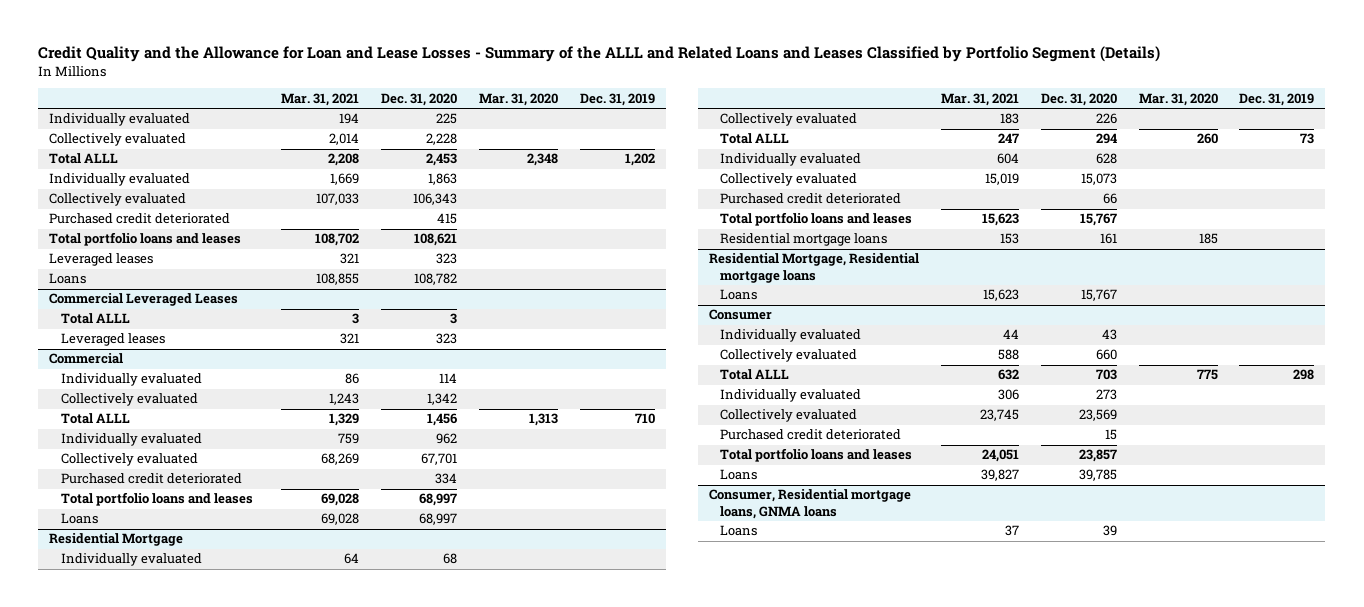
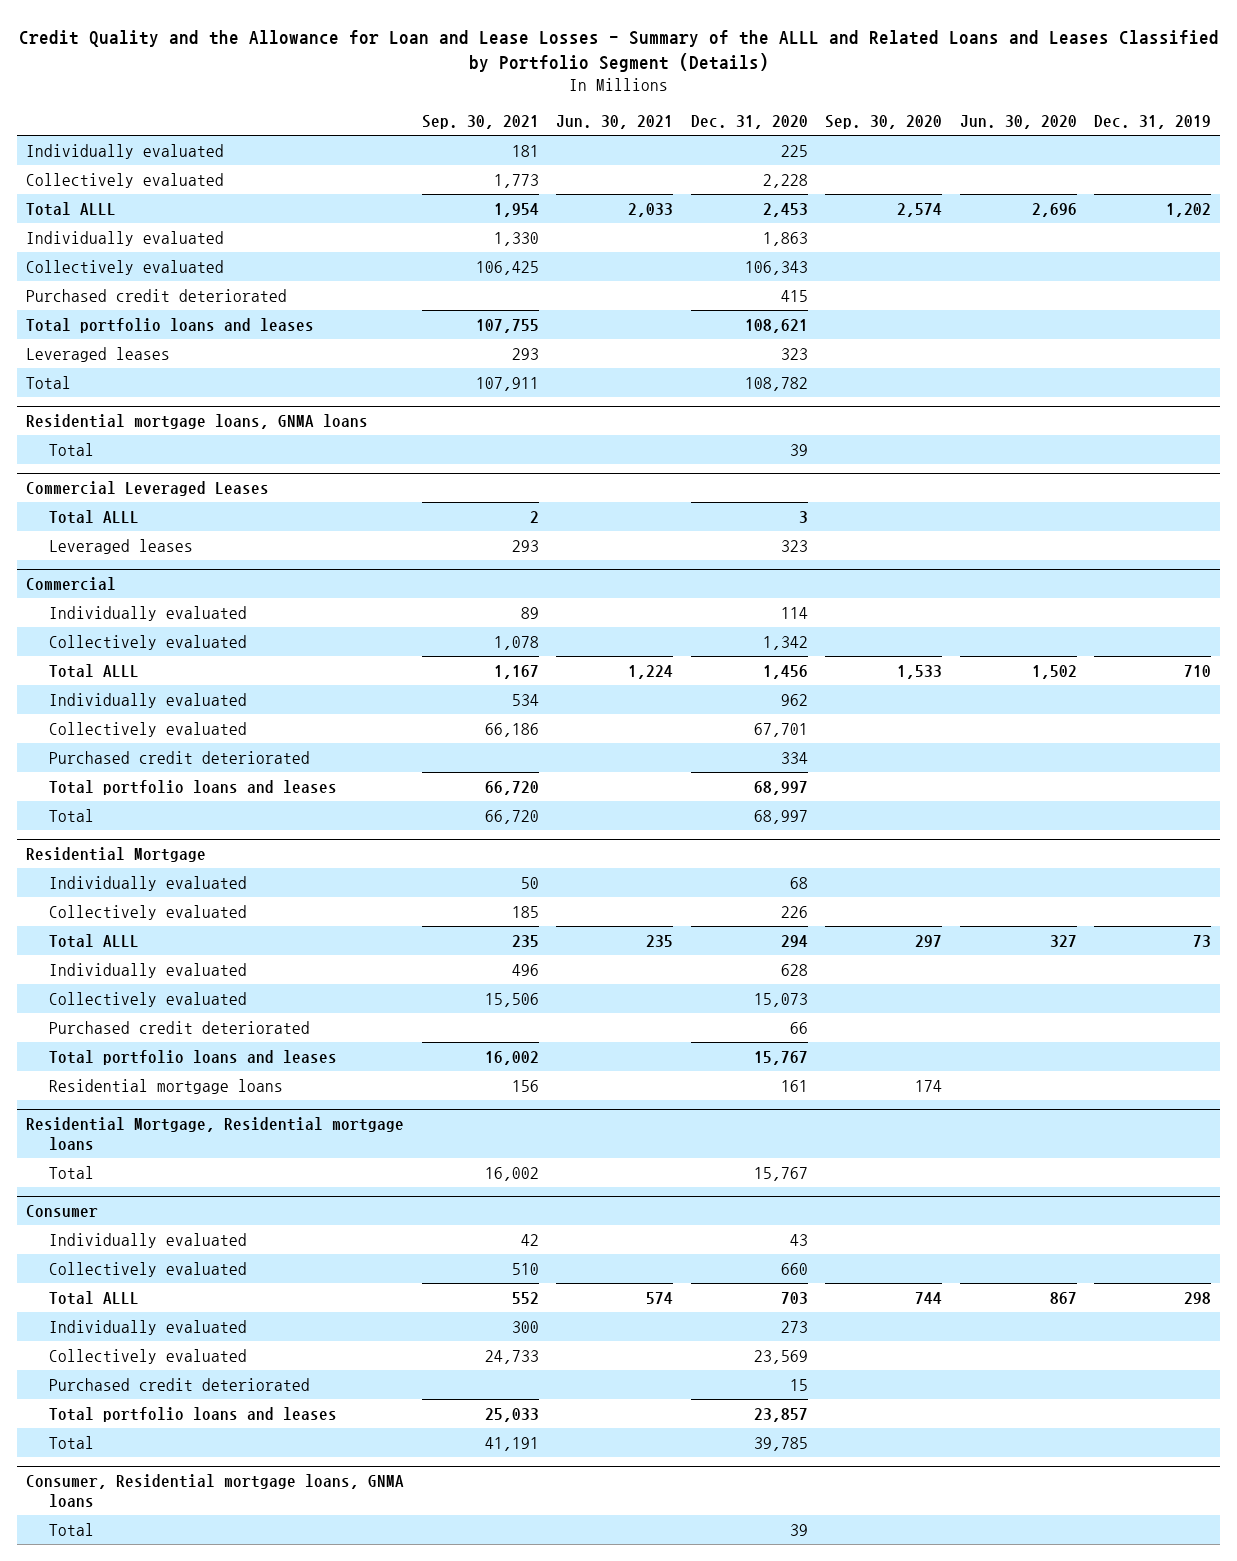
[280,92,359,106] Mar. 31, 2021 -> none
[478,92,558,106] Mar. 31, 2020 -> none
none -> [421,115,539,130] Sep. 30, 2021
none -> [556,115,674,130] Jun. 30, 2021
none -> [825,115,943,130] Sep. 30, 2020
none -> [959,115,1077,130] Jun. 30, 2020
[49,273,87,285] Loans -> [25,375,71,389] Total
none -> [25,414,368,430] Residential mortgage loans, GNMA loans
none -> [48,442,94,456] Total
[60,513,98,525] Loans -> [48,808,94,822] Total
[720,289,758,301] Loans -> [48,1165,94,1179] Total
[720,469,758,481] Loans -> [48,1435,94,1449] Total
[720,525,758,537] Loans -> none
none -> [48,1522,94,1536] Total

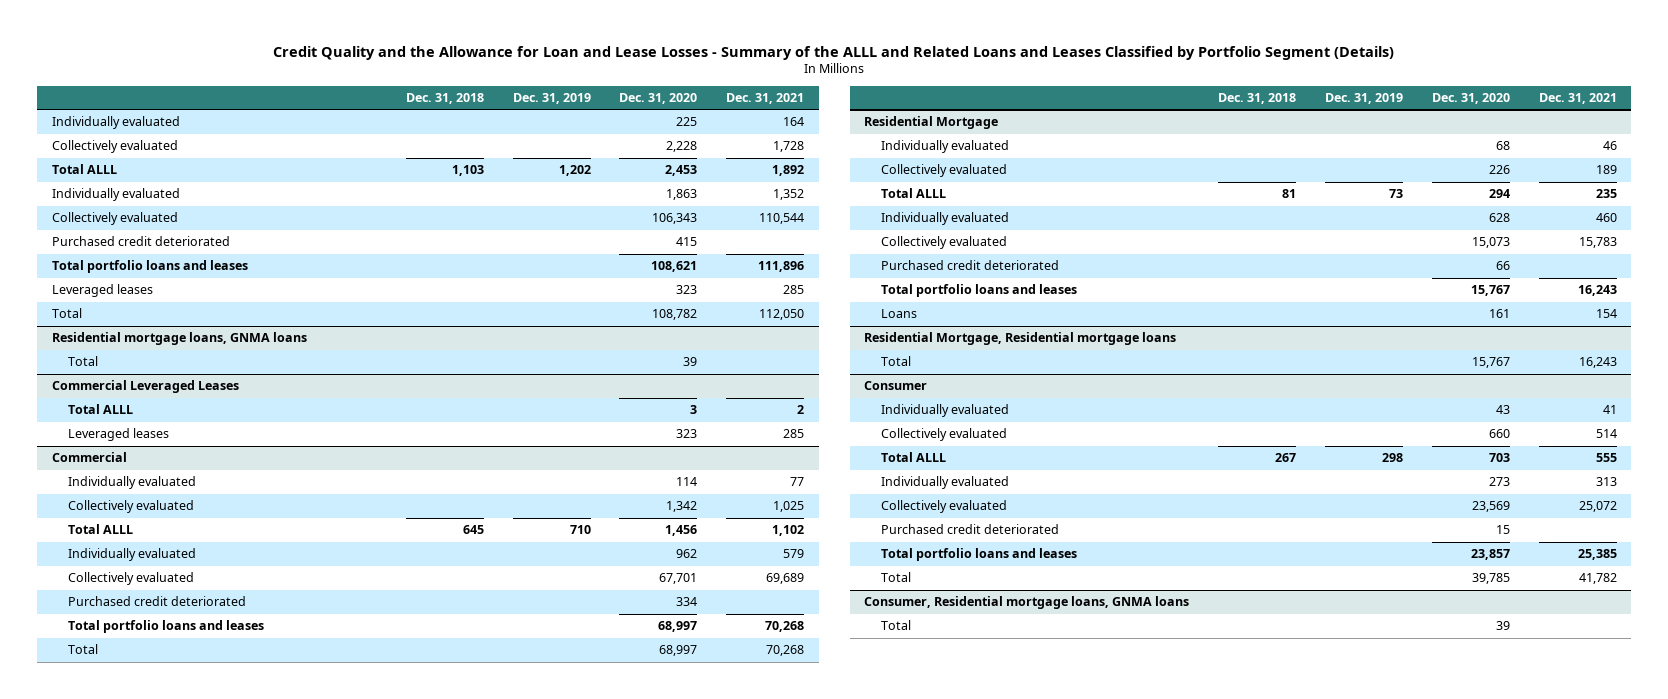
[421,115,539,130] Sep. 30, 2021 -> none
[556,115,674,130] Jun. 30, 2021 -> none
[825,115,943,130] Sep. 30, 2020 -> none
[959,115,1077,130] Jun. 30, 2020 -> none
none -> [405,93,484,105] Dec. 31, 2018
none -> [726,93,805,105] Dec. 31, 2021
[48,1078,283,1094] Residential mortgage loans -> [880,309,917,319] Loans

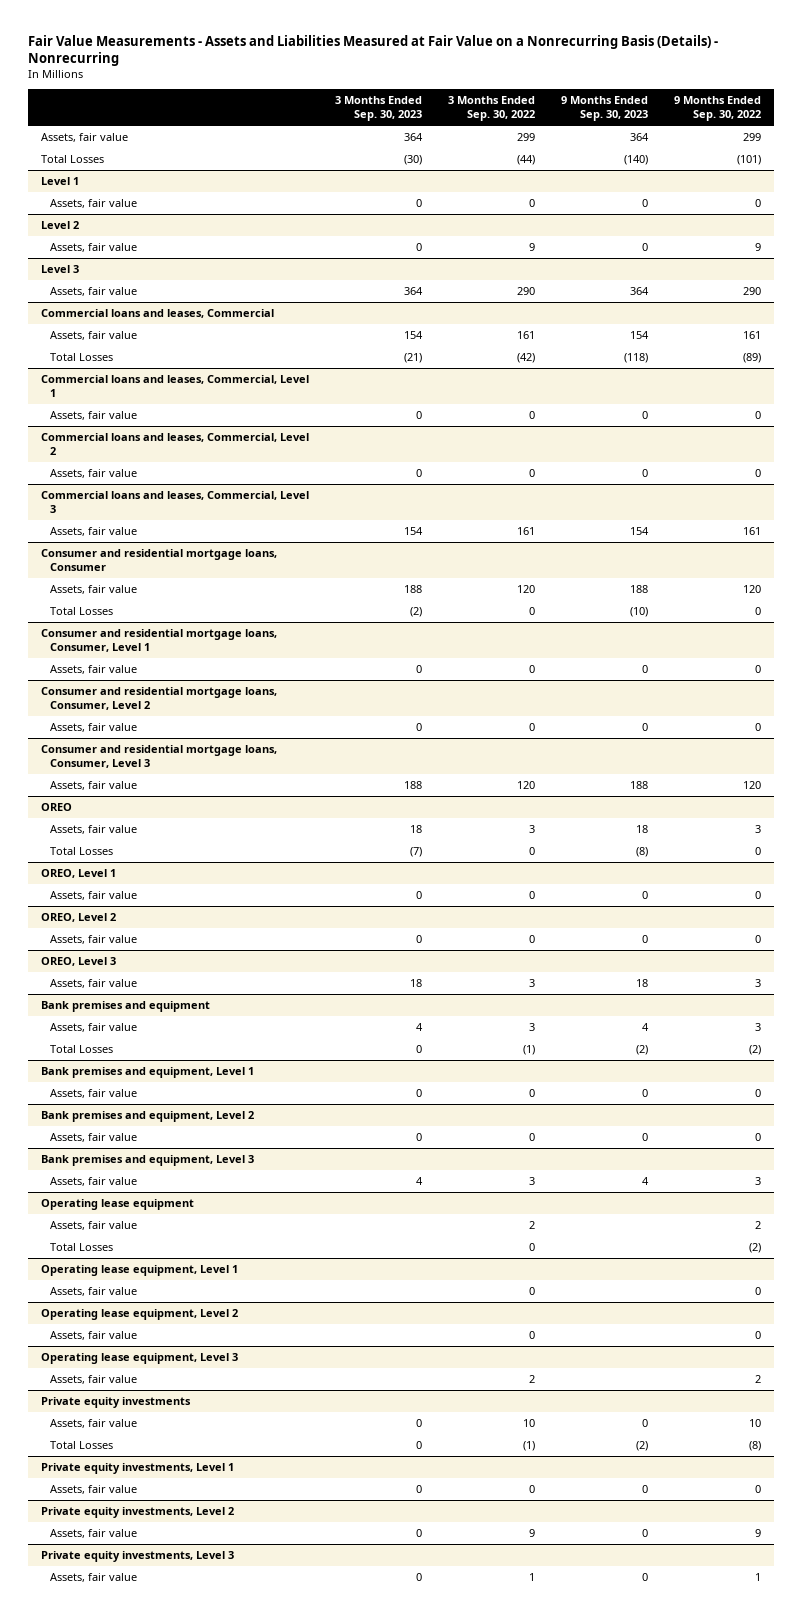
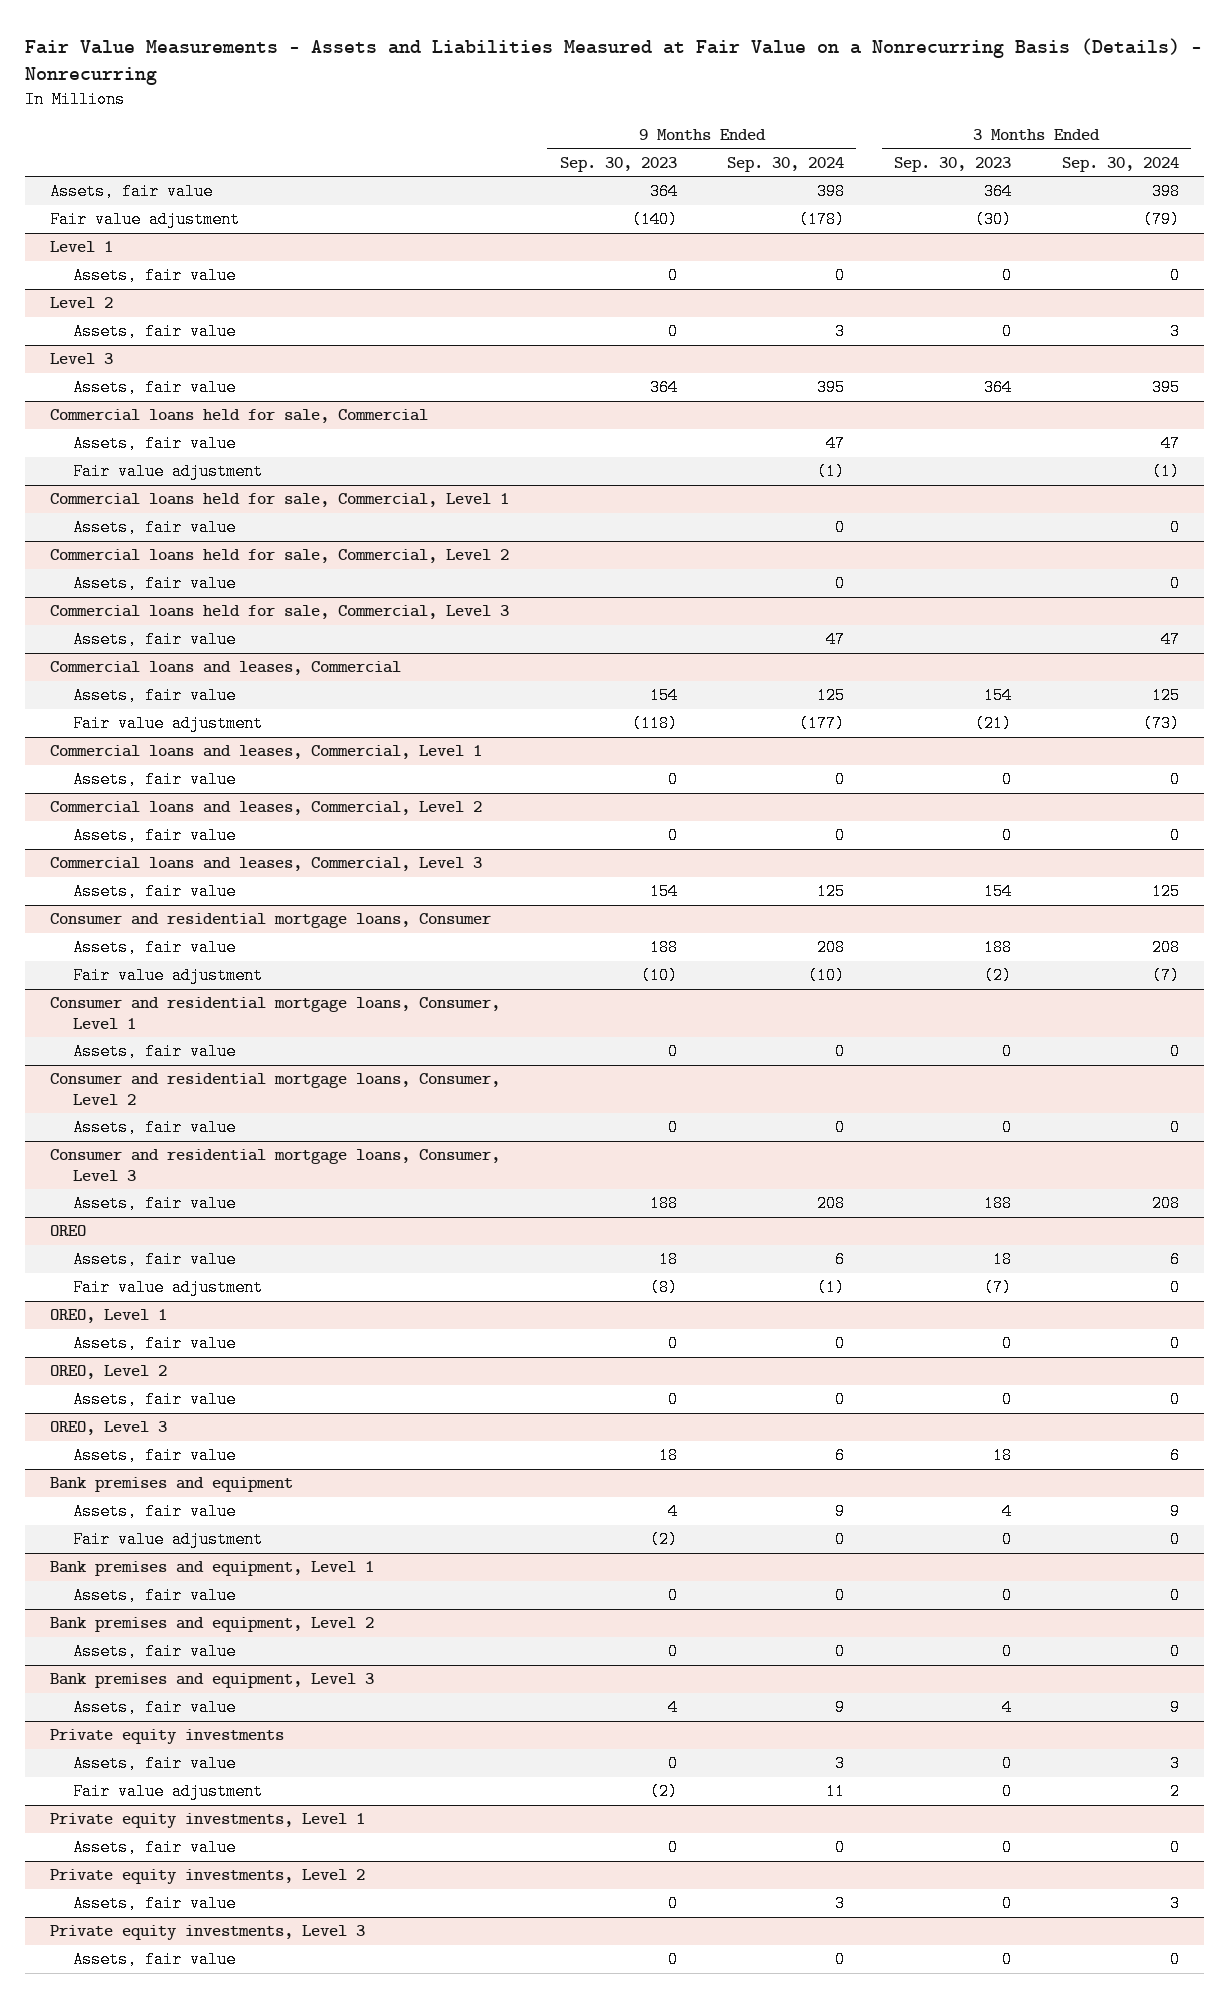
[448,96,536,122] 3 Months Ended Sep. 30, 2022 -> none
[674,96,762,122] 9 Months Ended Sep. 30, 2022 -> none
none -> [726,157,844,173] Sep. 30, 2024
none -> [1061,157,1179,173] Sep. 30, 2024
[41,154,105,163] Total Losses -> [50,211,241,229] Fair value adjustment
none -> [50,409,429,424] Commercial loans held for sale, Commercial
none -> [72,435,236,453] Assets, fair value
none -> [72,463,263,481] Fair value adjustment
none -> [50,493,510,508] Commercial loans held for sale, Commercial, Level 1
none -> [72,519,236,537] Assets, fair value
none -> [50,549,510,564] Commercial loans held for sale, Commercial, Level 2
none -> [72,575,236,593] Assets, fair value
none -> [50,605,510,620] Commercial loans held for sale, Commercial, Level 3
none -> [72,631,236,649] Assets, fair value
[50,352,114,361] Total Losses -> [72,715,263,733] Fair value adjustment
[50,606,114,615] Total Losses -> [72,967,263,985] Fair value adjustment
[50,846,114,855] Total Losses -> [72,1279,263,1297] Fair value adjustment
[50,1044,114,1053] Total Losses -> [72,1531,263,1549] Fair value adjustment
[41,1198,195,1210] Operating lease equipment -> none
[50,1220,138,1230] Assets, fair value -> none
[50,1242,114,1251] Total Losses -> none
[41,1264,239,1276] Operating lease equipment, Level 1 -> none
[50,1286,138,1296] Assets, fair value -> none
[41,1308,239,1320] Operating lease equipment, Level 2 -> none
[50,1330,138,1340] Assets, fair value -> none
[41,1352,239,1364] Operating lease equipment, Level 3 -> none
[50,1374,138,1384] Assets, fair value -> none
[50,1440,114,1449] Total Losses -> [72,1783,263,1801] Fair value adjustment

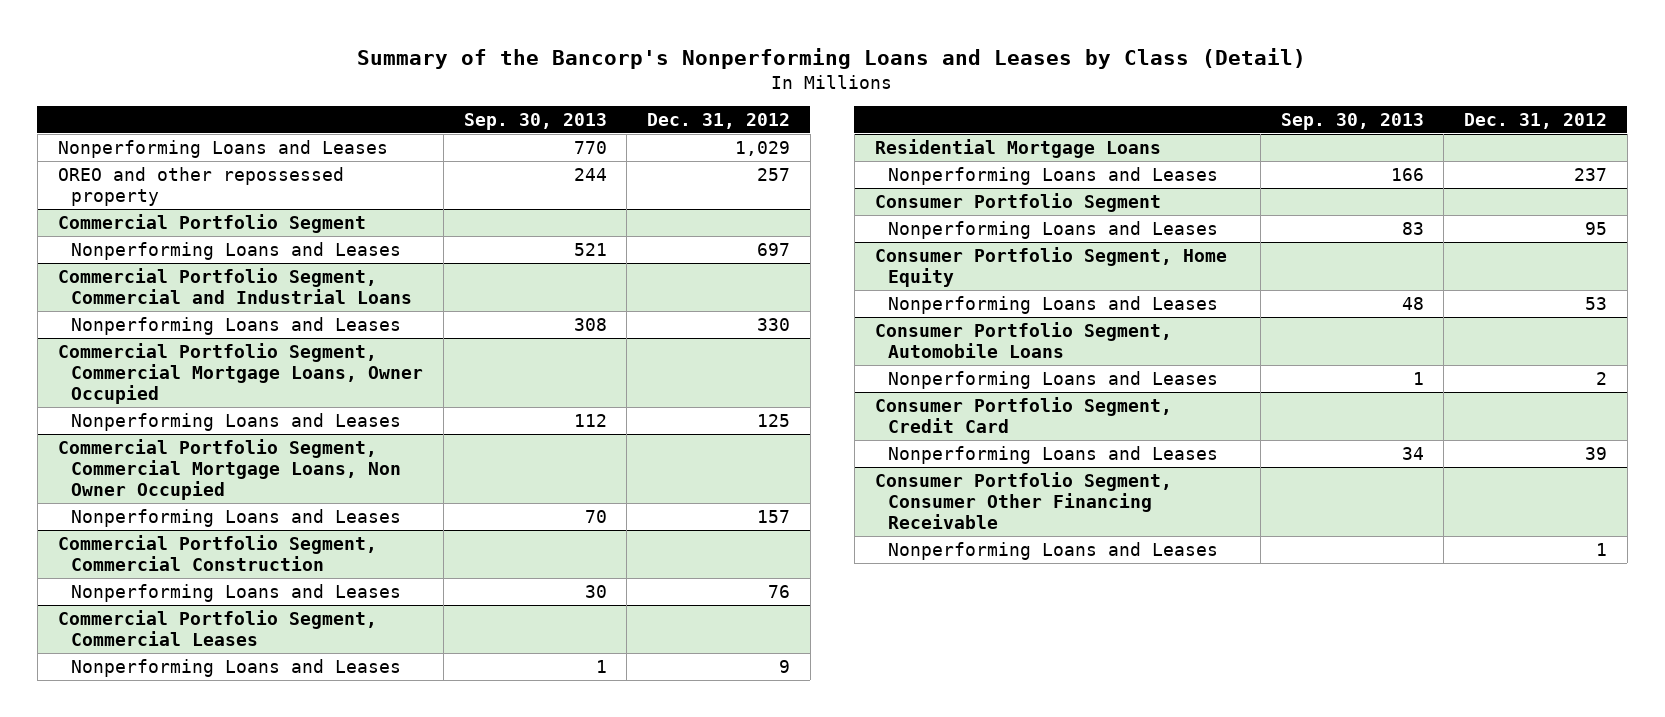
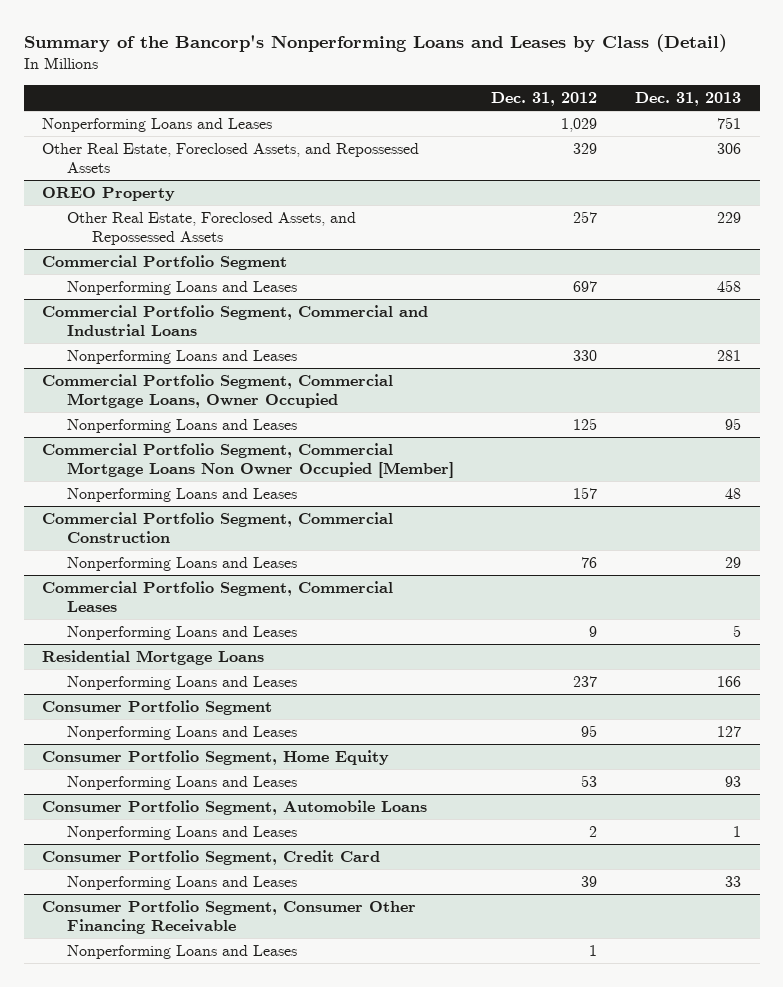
[463,113,607,131] Sep. 30, 2013 -> none
none -> [634,92,741,107] Dec. 31, 2013
[57,166,344,206] OREO and other repossessed property -> [42,143,420,174] Other Real Estate, Foreclosed Assets, and Repossessed Assets
[756,167,790,181] 257 -> [573,143,598,155] 329
none -> [42,187,176,202] OREO Property
none -> [67,212,357,246] Other Real Estate, Foreclosed Assets, and Repossessed Assets
[57,438,402,501] Commercial Portfolio Segment, Commercial Mortgage Loans, Non Owner Occupied -> [42,443,455,479] Commercial Portfolio Segment, Commercial Mortgage Loans Non Owner Occupied [Member]

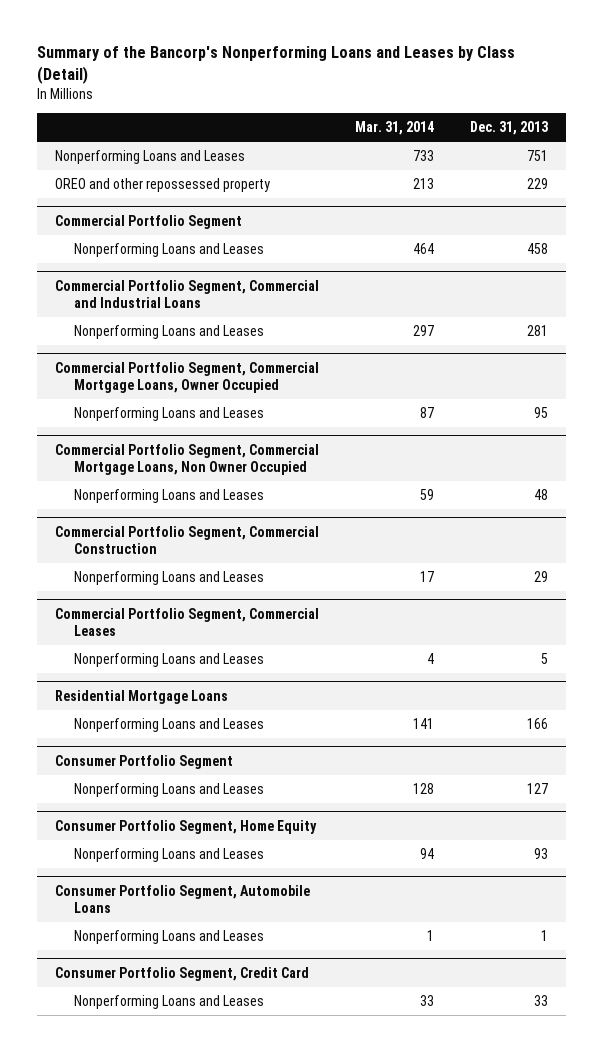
[491,92,598,107] Dec. 31, 2012 -> none
none -> [354,121,434,136] Mar. 31, 2014
[42,187,176,202] OREO Property -> none
[67,212,357,246] Other Real Estate, Foreclosed Assets, and Repossessed Assets -> none
[42,143,420,174] Other Real Estate, Foreclosed Assets, and Repossessed Assets -> [54,178,270,193] OREO and other repossessed property
[716,143,741,155] 306 -> [526,178,548,190] 229
[42,443,455,479] Commercial Portfolio Segment, Commercial Mortgage Loans Non Owner Occupied [Member] -> [54,443,319,475] Commercial Portfolio Segment, Commercial Mortgage Loans, Non Owner Occupied
[42,900,417,935] Consumer Portfolio Segment, Consumer Other Financing Receivable -> none
[67,945,298,960] Nonperforming Loans and Leases -> none

